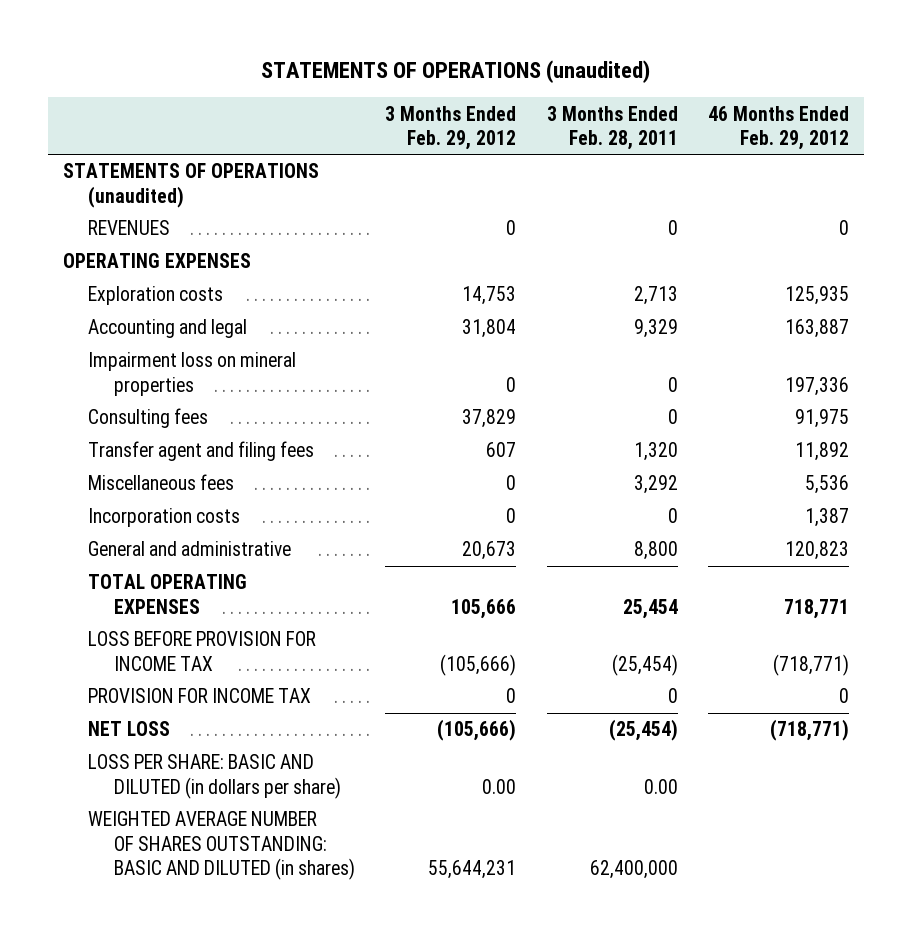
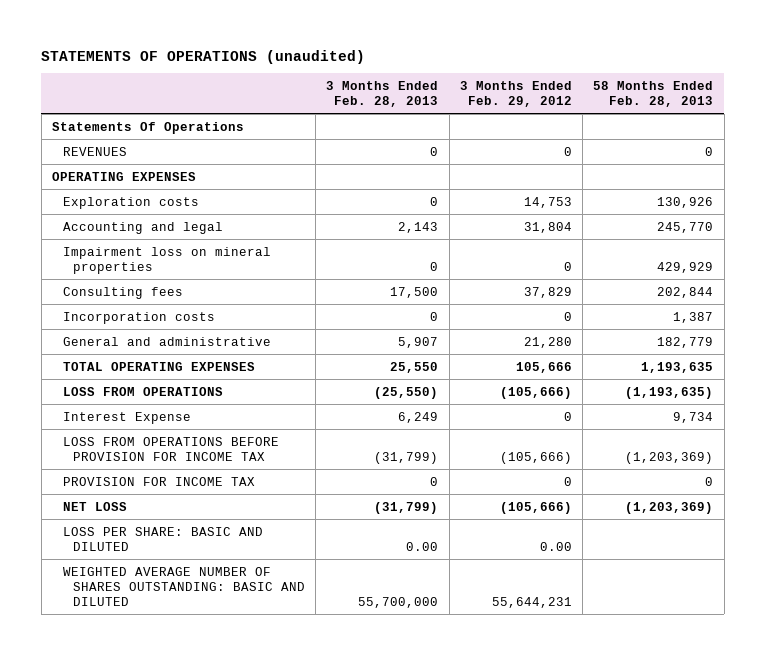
[546,105,678,150] 3 Months Ended Feb. 28, 2011 -> none
[707,105,849,150] 46 Months Ended Feb. 29, 2012 -> none
none -> [326,80,439,108] 3 Months Ended Feb. 28, 2013
none -> [593,80,714,108] 58 Months Ended Feb. 28, 2013
[62,163,319,208] STATEMENTS OF OPERATIONS (unaudited) -> [52,121,245,134] Statements Of Operations
[88,441,315,462] Transfer agent and filing fees -> none
[88,474,235,491] Miscellaneous fees -> none
[462,541,517,561] 20,673 -> [523,336,572,348] 21,280
none -> [62,386,223,396] LOSS FROM OPERATIONS
none -> [62,411,191,424] Interest Expense
[88,631,317,671] LOSS BEFORE PROVISION FOR INCOME TAX -> [62,436,279,461] LOSS FROM OPERATIONS BEFORE PROVISION FOR INCOME TAX
[88,754,341,799] LOSS PER SHARE: BASIC AND DILUTED (in dollars per share) -> [62,526,263,551] LOSS PER SHARE: BASIC AND DILUTED
[88,811,355,880] WEIGHTED AVERAGE NUMBER OF SHARES OUTSTANDING: BASIC AND DILUTED (in shares) -> [62,566,306,607] WEIGHTED AVERAGE NUMBER OF SHARES OUTSTANDING: BASIC AND DILUTED

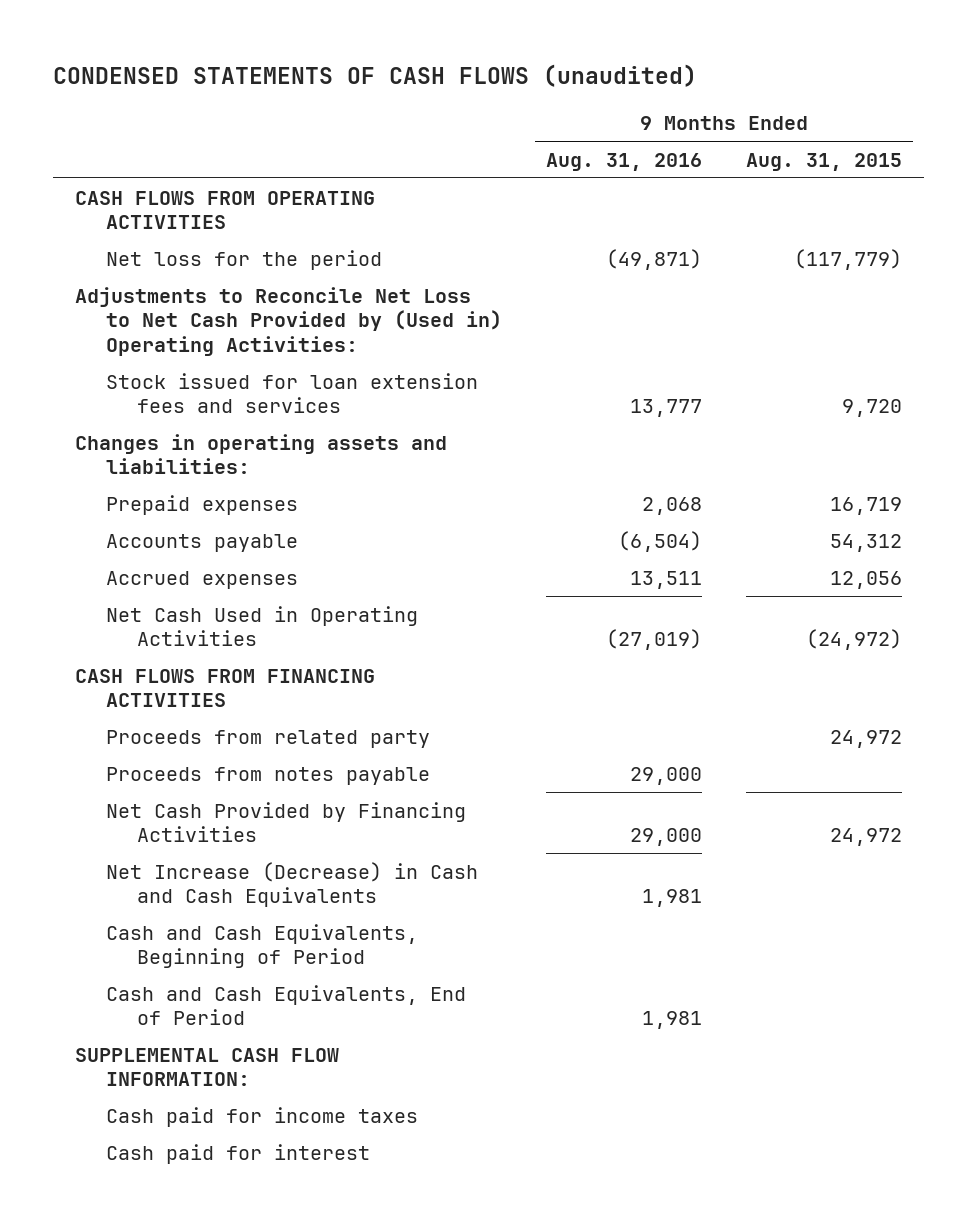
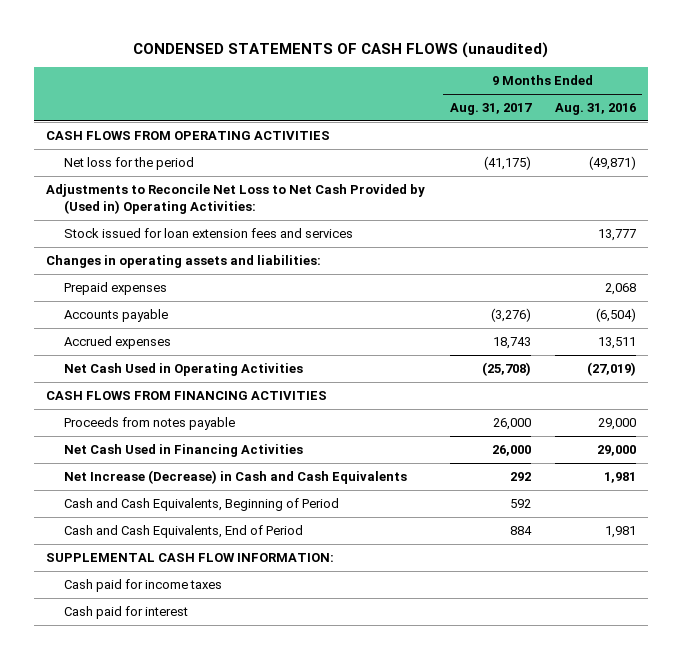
[746,152,903,171] Aug. 31, 2015 -> none
none -> [449,103,532,116] Aug. 31, 2017
[105,729,430,748] Proceeds from related party -> none
[105,801,466,843] Net Cash Provided by Financing Activities -> [64,444,304,458] Net Cash Used in Financing Activities

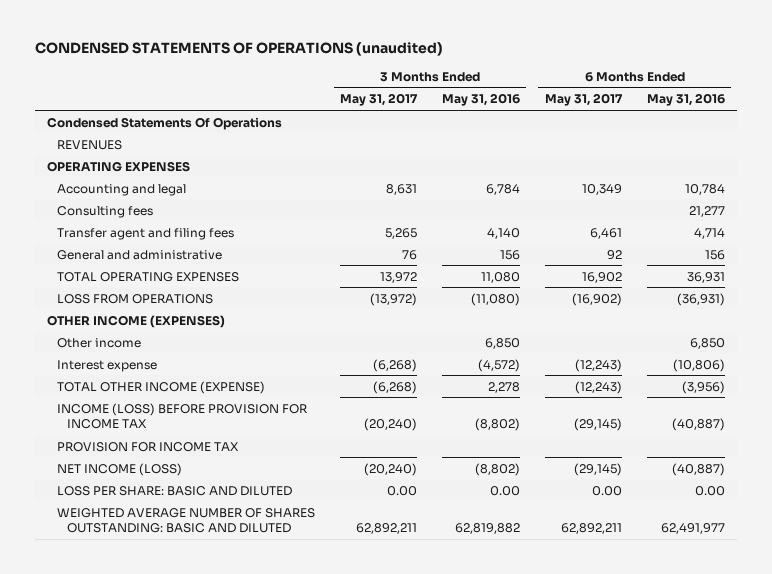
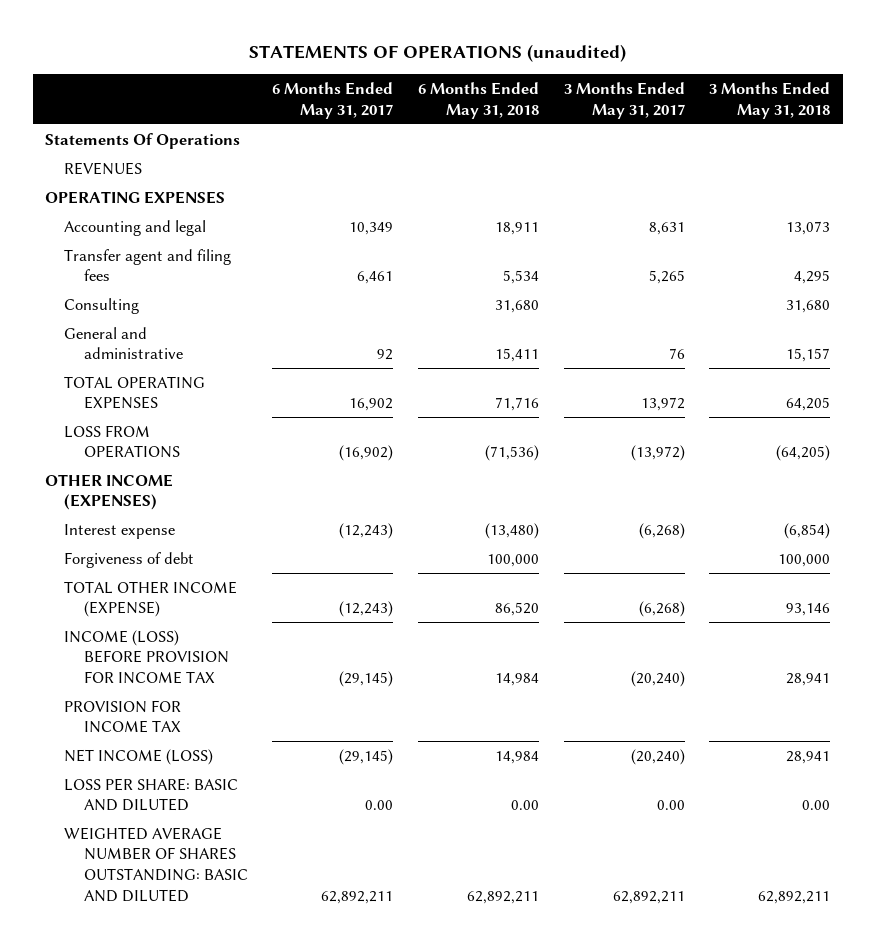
[34,42,443,57] CONDENSED STATEMENTS OF OPERATIONS (unaudited) -> [248,44,626,63] STATEMENTS OF OPERATIONS (unaudited)
[441,93,520,107] May 31, 2016 -> none
[646,93,725,107] May 31, 2016 -> none
none -> [417,81,539,119] 6 Months Ended May 31, 2018
none -> [709,81,831,119] 3 Months Ended May 31, 2018
[47,116,283,130] Condensed Statements Of Operations -> [45,132,241,149] Statements Of Operations
[56,205,153,218] Consulting fees -> none
none -> [64,297,140,314] Consulting
[56,337,141,348] Other income -> none
none -> [64,551,195,568] Forgiveness of debt

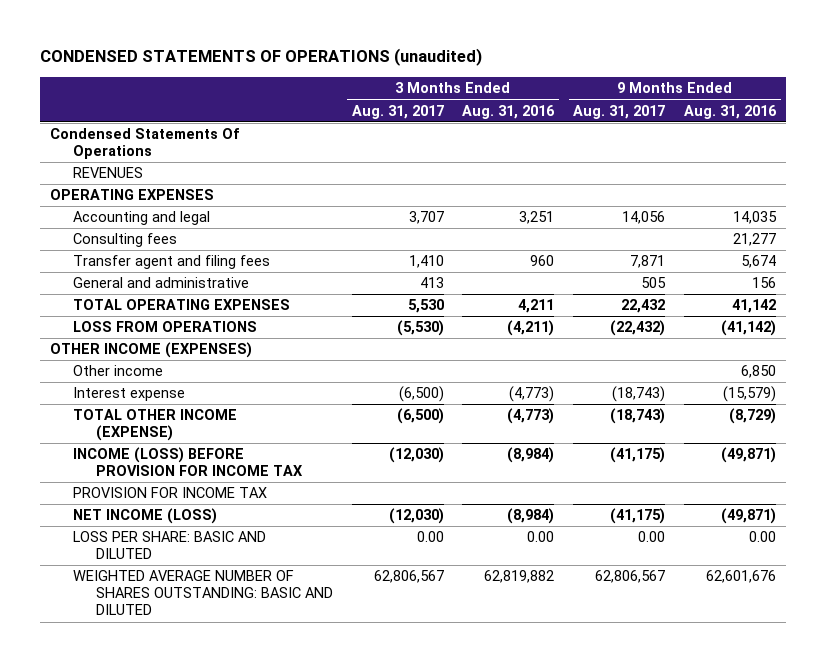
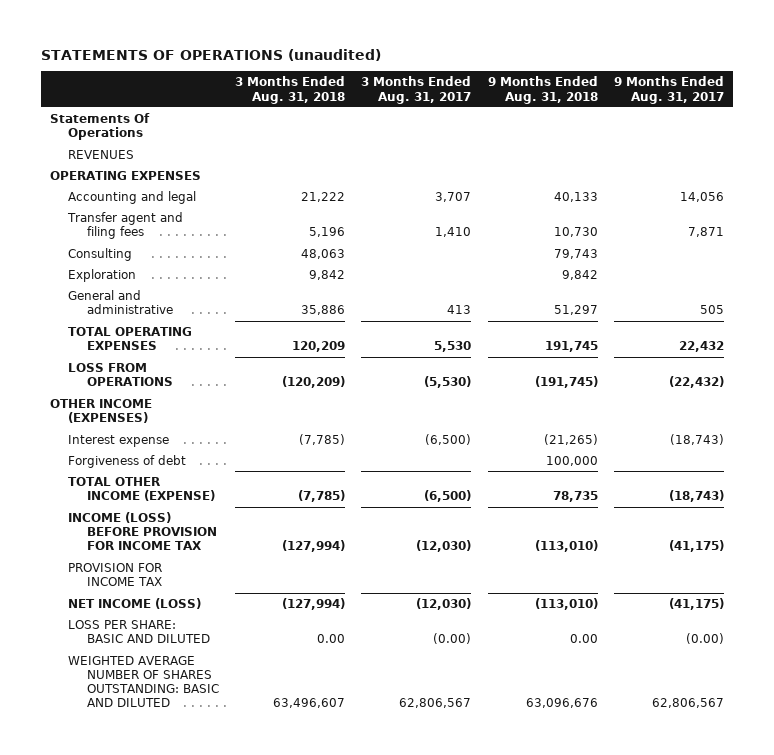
[40,48,483,67] CONDENSED STATEMENTS OF OPERATIONS (unaudited) -> [41,48,382,61] STATEMENTS OF OPERATIONS (unaudited)
[462,104,556,119] Aug. 31, 2016 -> none
[684,104,778,119] Aug. 31, 2016 -> none
none -> [234,76,345,104] 3 Months Ended Aug. 31, 2018
none -> [487,76,598,104] 9 Months Ended Aug. 31, 2018
[49,128,240,160] Condensed Statements Of Operations -> [49,113,150,141] Statements Of Operations
[72,233,177,248] Consulting fees -> none
none -> [68,248,133,262] Consulting
none -> [68,269,137,283] Exploration
[72,365,163,377] Other income -> none
none -> [68,455,187,469] Forgiveness of debt
[416,531,444,543] 0.00 -> [433,633,472,645] (0.00)
[638,531,666,543] 0.00 -> [686,633,725,645] (0.00)

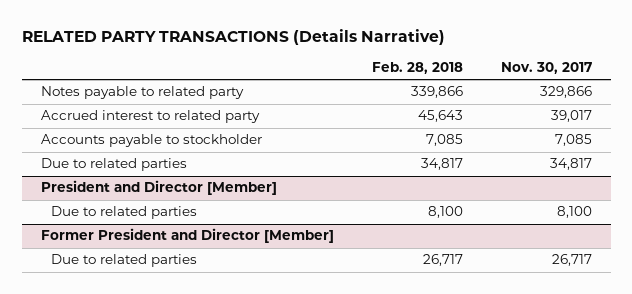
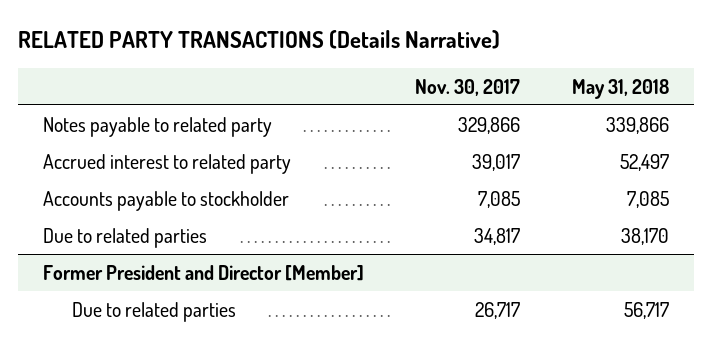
[371,62,463,75] Feb. 28, 2018 -> none
none -> [571,78,669,99] May 31, 2018
[40,180,277,196] President and Director [Member] -> none
[50,206,197,220] Due to related parties -> none

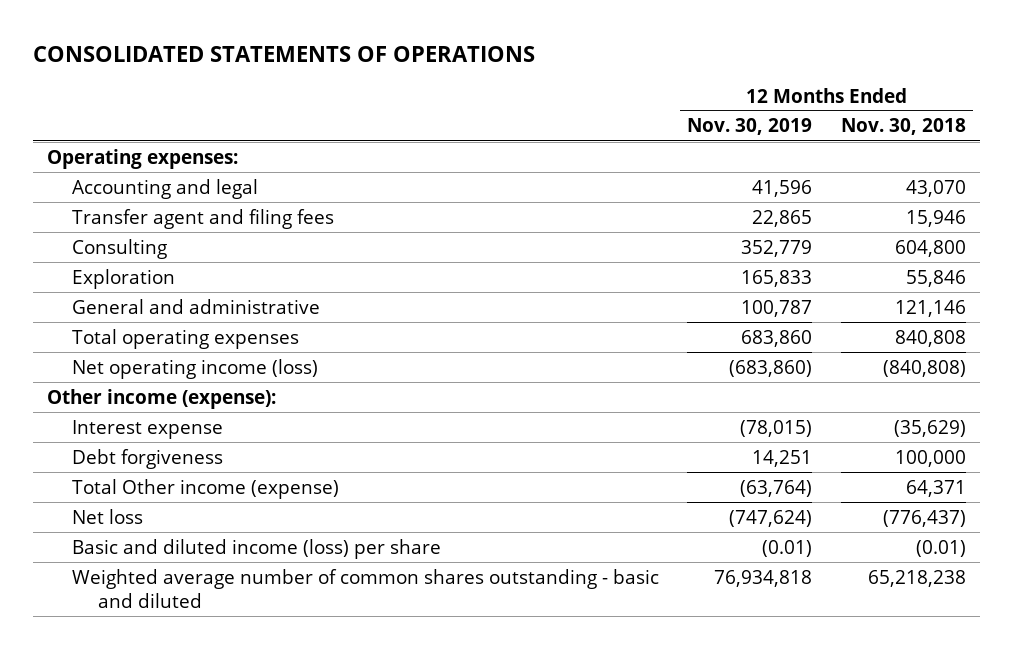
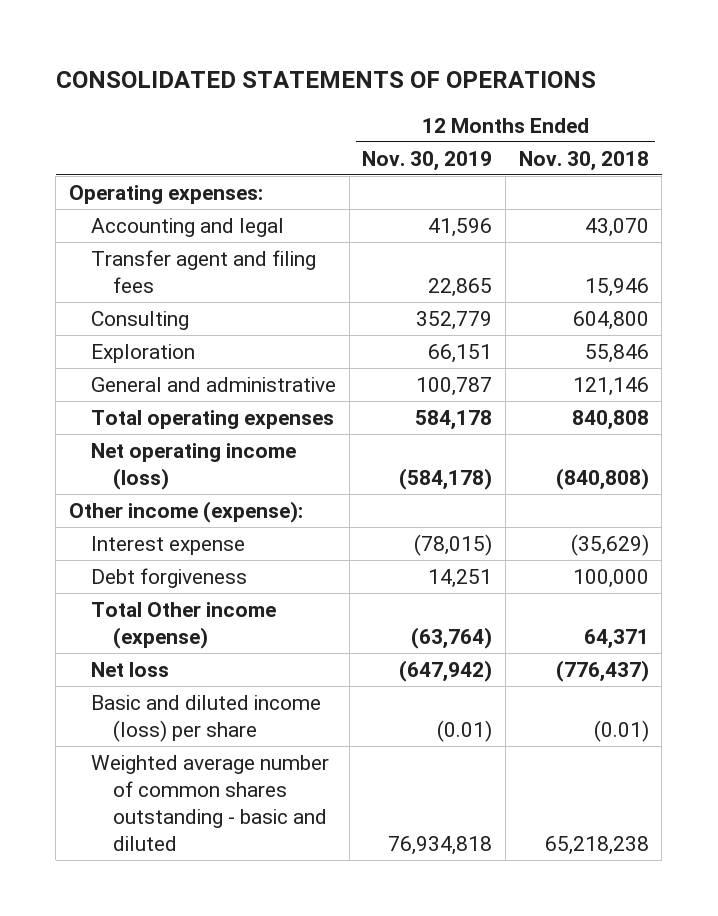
[741,269,813,287] 165,833 -> [428,343,493,363] 66,151
[741,329,813,347] 683,860 -> [415,409,493,430] 584,178
[729,359,813,377] (683,860) -> [399,467,493,490] (584,178)
[729,509,813,527] (747,624) -> [399,659,493,682] (647,942)

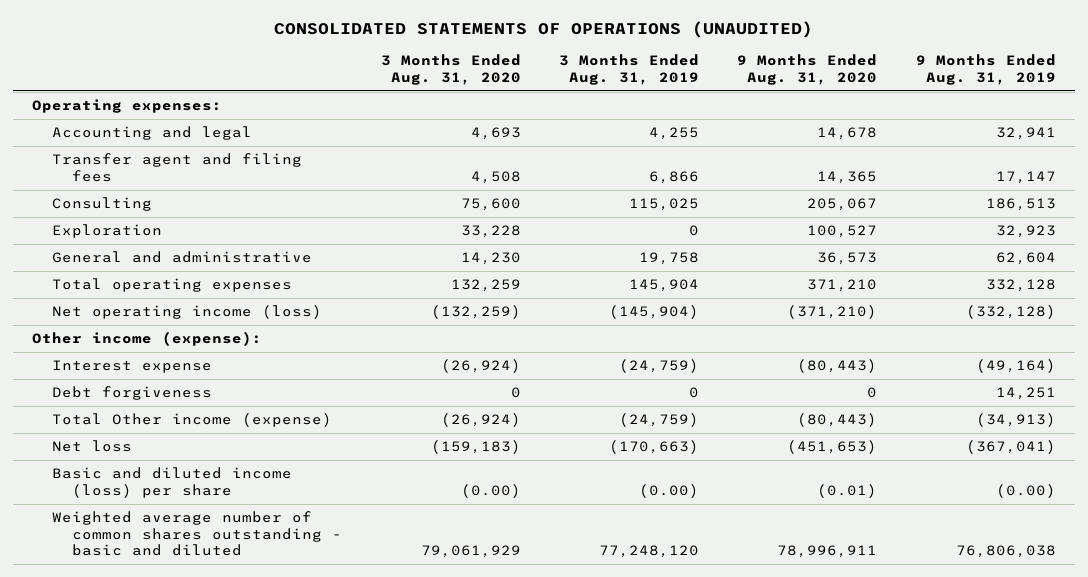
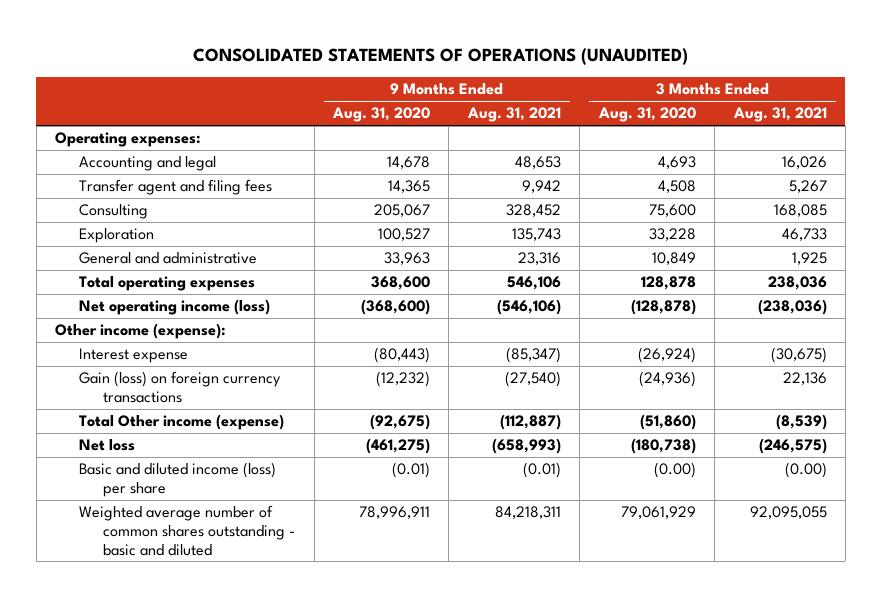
[558,54,699,85] 3 Months Ended Aug. 31, 2019 -> none
[915,54,1056,85] 9 Months Ended Aug. 31, 2019 -> none
none -> [466,107,561,123] Aug. 31, 2021
none -> [732,107,827,123] Aug. 31, 2021
[460,252,521,266] 14,230 -> [651,252,696,266] 10,849
[817,252,878,266] 36,573 -> [384,252,431,266] 33,963
[450,279,521,293] 132,259 -> [640,276,696,291] 128,878
[807,279,878,293] 371,210 -> [371,276,431,291] 368,600
[430,305,521,320] (132,259) -> [630,299,696,316] (128,878)
[787,305,878,320] (371,210) -> [361,299,431,316] (368,600)
[52,386,213,401] Debt forgiveness -> none
none -> [79,371,282,403] Gain (loss) on foreign currency transactions
[440,413,521,428] (26,924) -> [639,414,696,431] (51,860)
[797,413,878,428] (80,443) -> [370,414,431,431] (92,675)
[430,440,521,455] (159,183) -> [630,438,696,455] (180,738)
[787,440,878,455] (451,653) -> [366,438,431,455] (461,275)

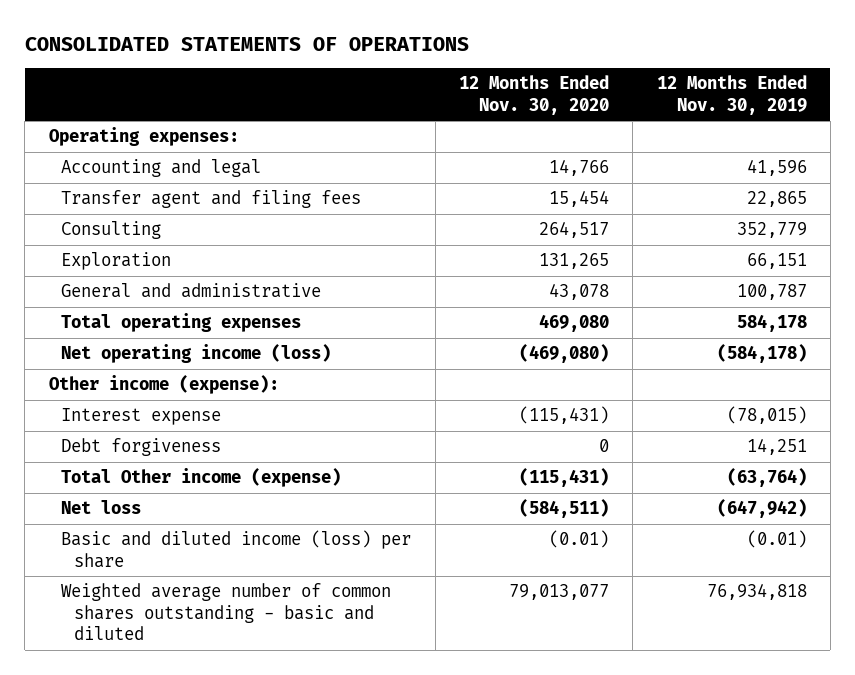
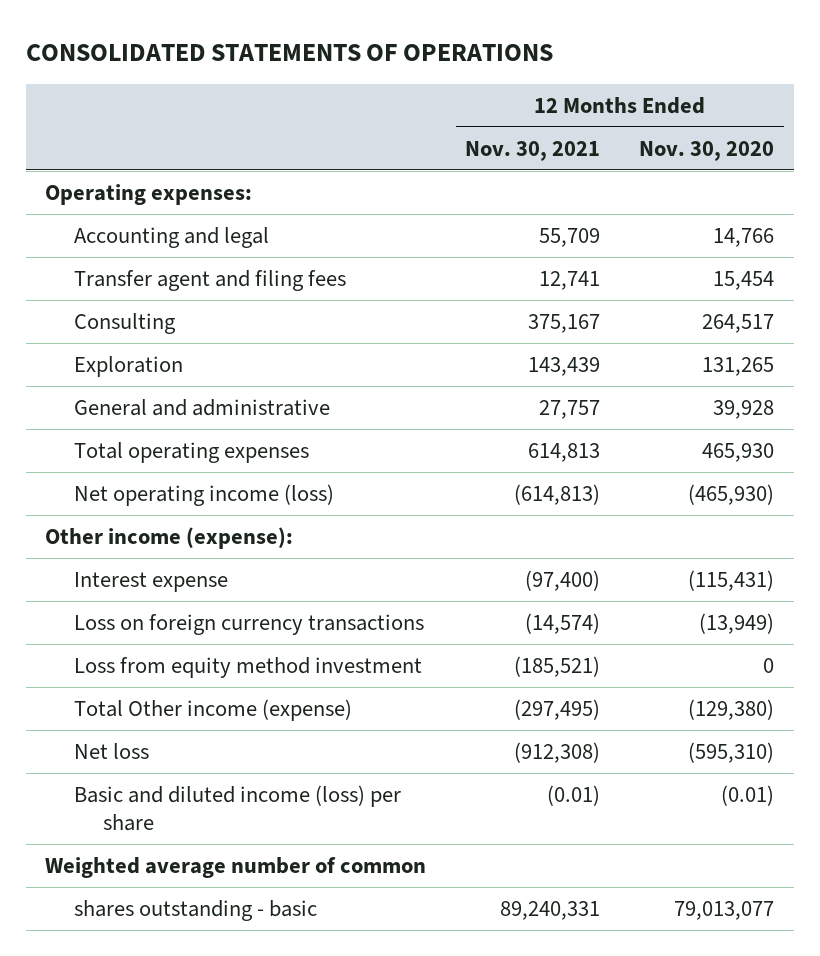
[656,75,807,115] 12 Months Ended Nov. 30, 2019 -> none
none -> [465,140,601,161] Nov. 30, 2021
[549,283,610,301] 43,078 -> [713,399,775,419] 39,928
[539,314,610,333] 469,080 -> [702,442,775,462] 465,930
[519,344,610,364] (469,080) -> [688,483,775,505] (465,930)
[61,438,222,457] Debt forgiveness -> none
none -> [73,613,424,635] Loss on foreign currency transactions
none -> [73,656,422,678] Loss from equity method investment
[519,468,610,488] (115,431) -> [688,698,775,720] (129,380)
[519,499,610,519] (584,511) -> [688,741,775,763] (595,310)
none -> [45,856,427,878] Weighted average number of common
[61,583,392,641] Weighted average number of common shares outstanding - basic and diluted -> [73,899,317,921] shares outstanding - basic

